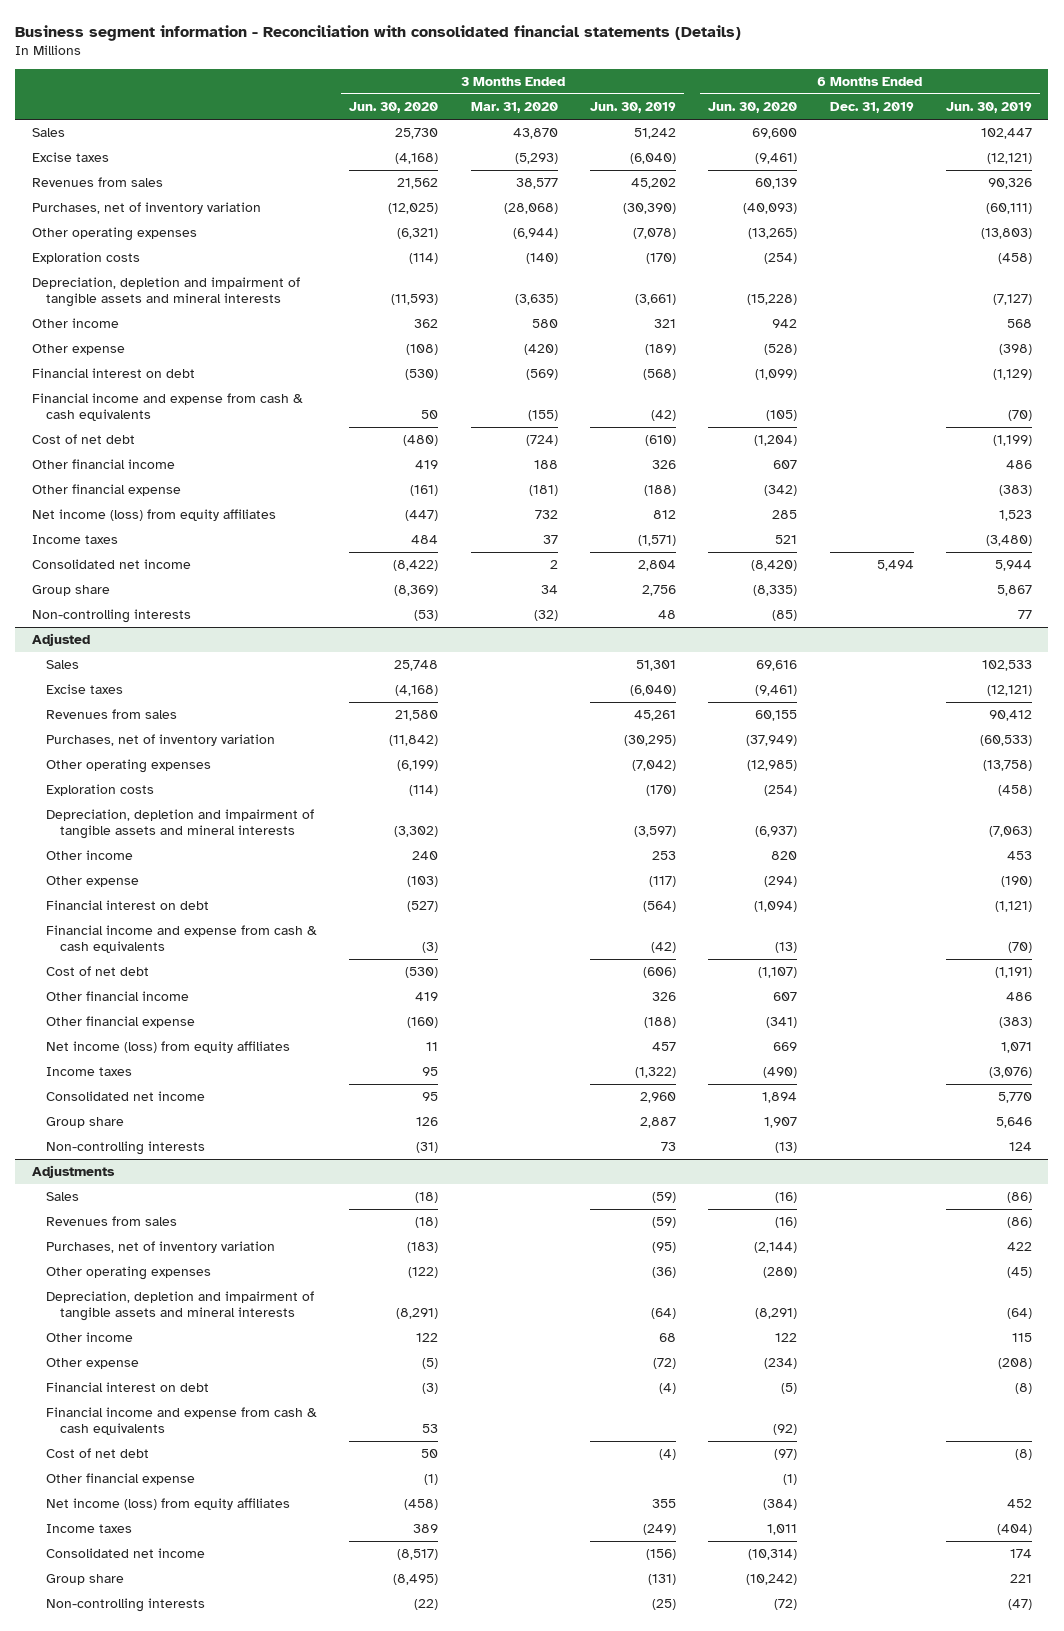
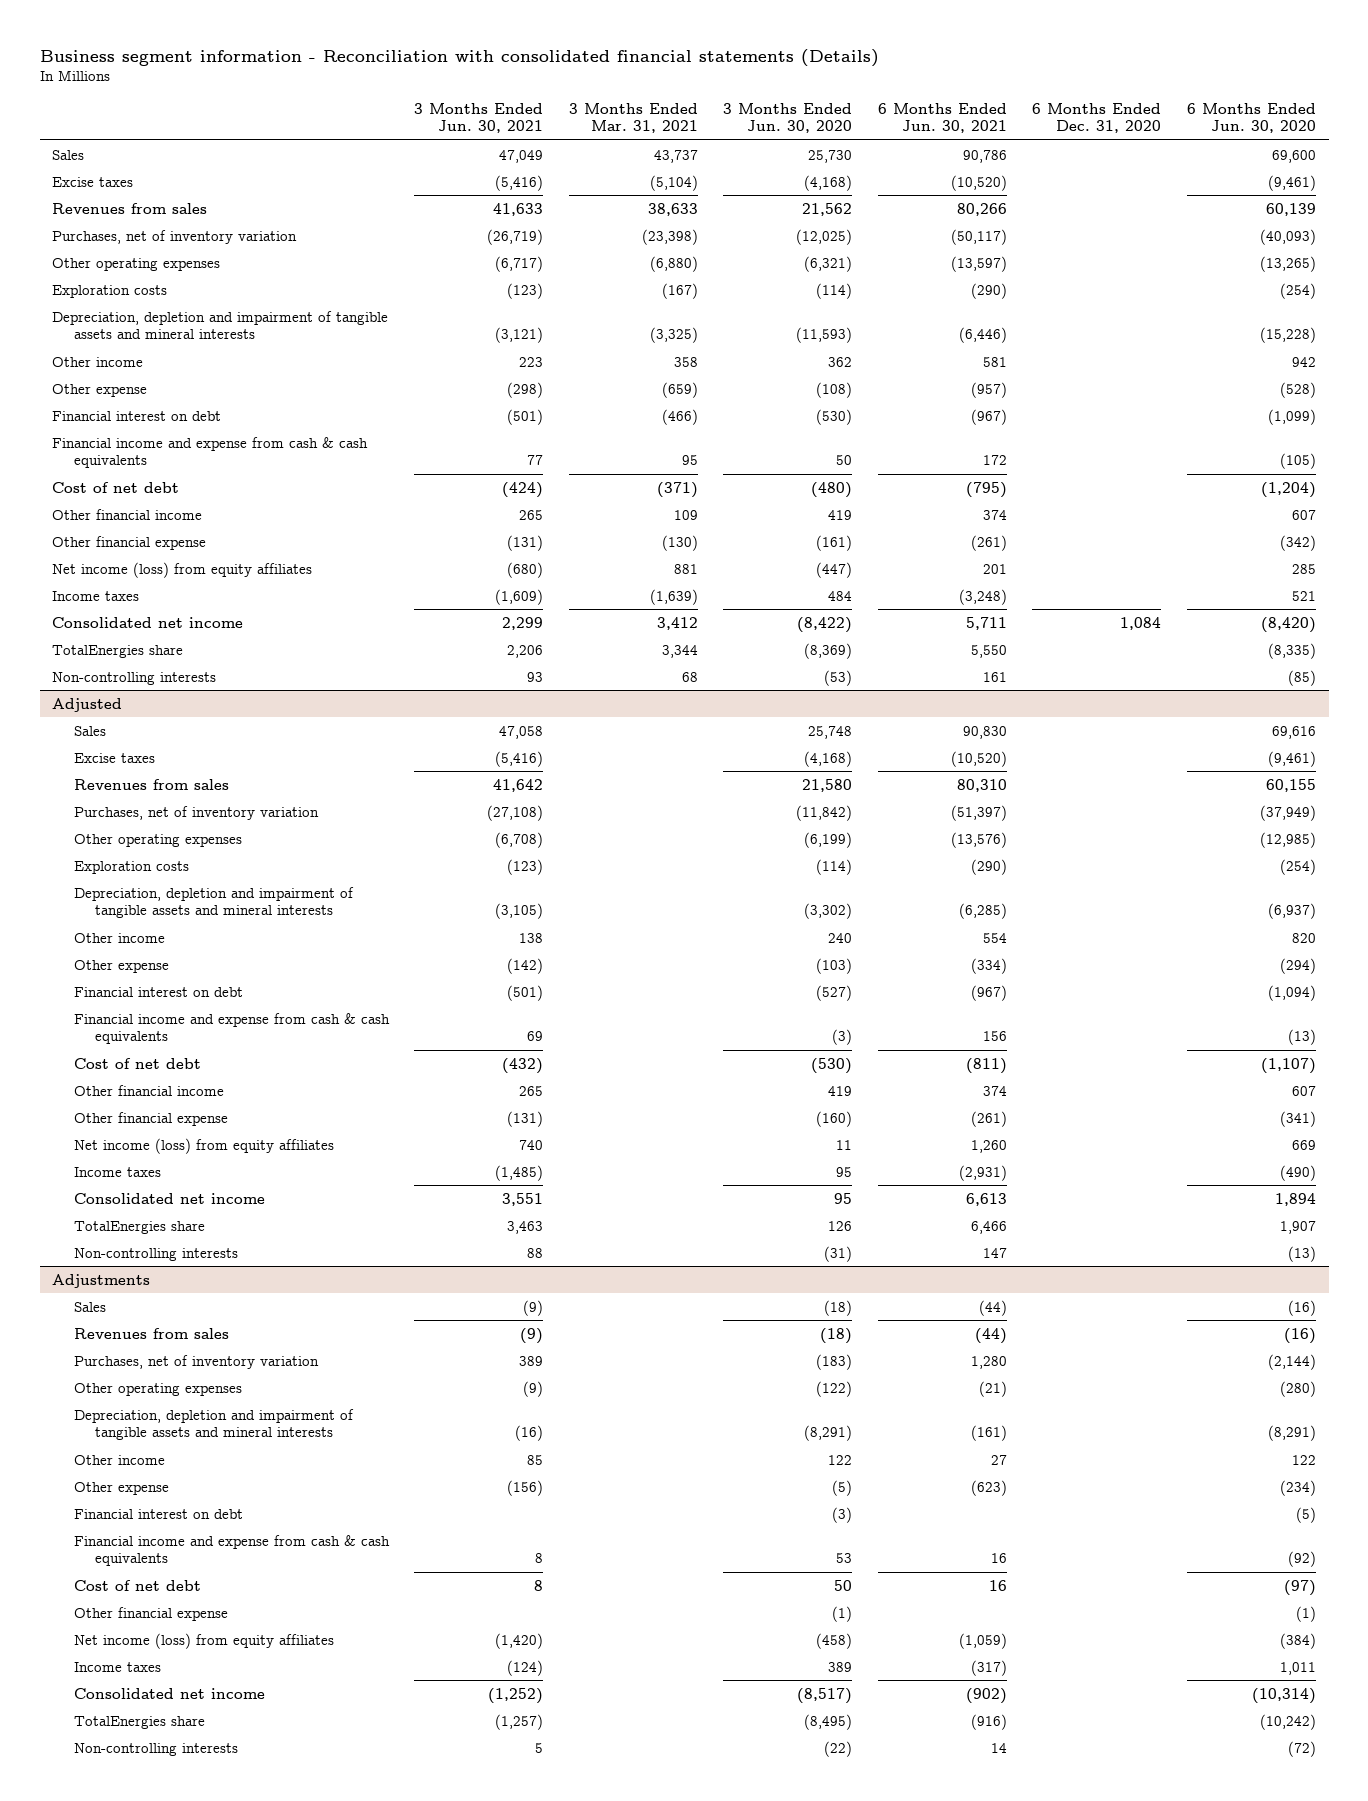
[470,102,558,114] Mar. 31, 2020 -> none
[590,102,677,114] Jun. 30, 2019 -> none
[829,102,914,114] Dec. 31, 2019 -> none
[946,102,1033,114] Jun. 30, 2019 -> none
none -> [414,102,544,134] 3 Months Ended Jun. 30, 2021
none -> [568,102,698,134] 3 Months Ended Mar. 31, 2021
none -> [877,102,1007,134] 6 Months Ended Jun. 30, 2021
none -> [1032,102,1162,134] 6 Months Ended Dec. 31, 2020
[31,585,110,597] Group share -> [52,644,184,658] TotalEnergies share
[45,1117,124,1129] Group share -> [73,1220,205,1234] TotalEnergies share
[45,1574,124,1586] Group share -> [73,1715,205,1729] TotalEnergies share

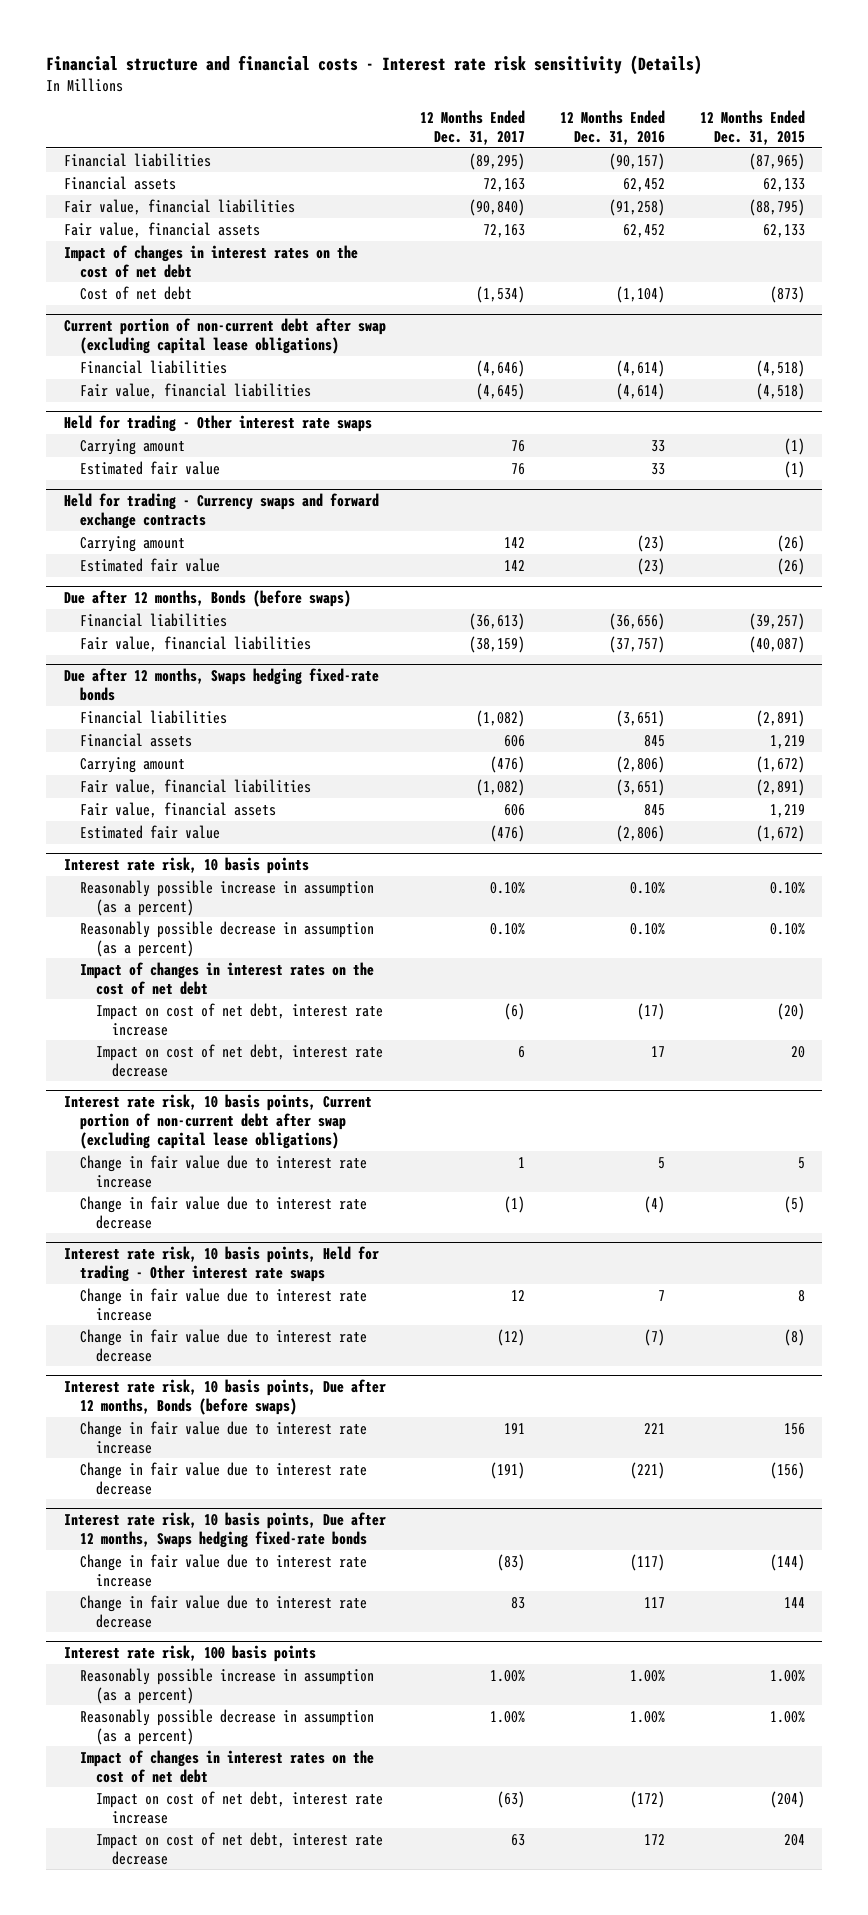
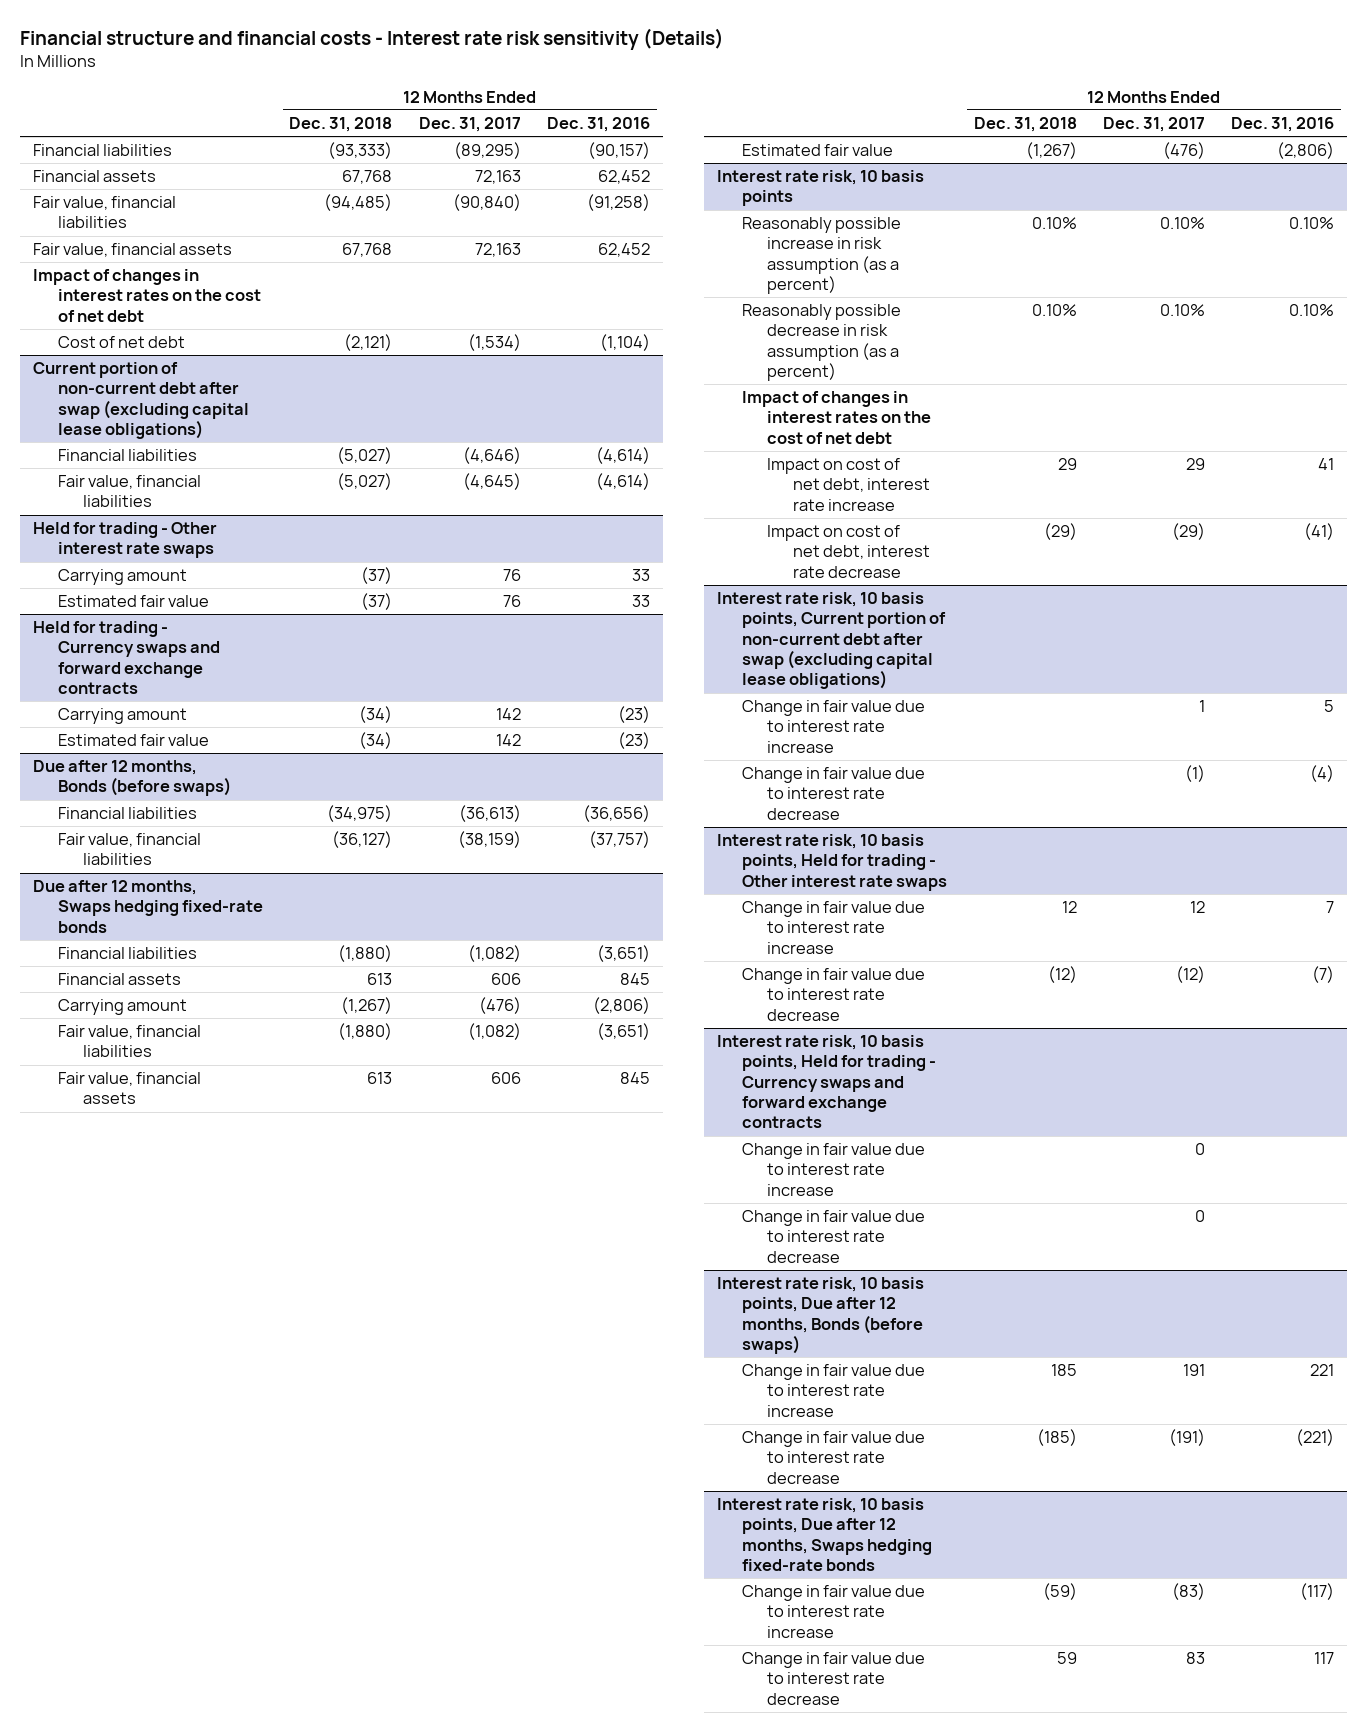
[699,110,805,145] 12 Months Ended Dec. 31, 2015 -> none
none -> [289,116,393,132] Dec. 31, 2018
[79,879,374,916] Reasonably possible increase in assumption (as a percent) -> [742,217,902,295] Reasonably possible increase in risk assumption (as a percent)
[79,920,374,957] Reasonably possible decrease in assumption (as a percent) -> [742,304,902,382] Reasonably possible decrease in risk assumption (as a percent)
[504,1002,526,1020] (6) -> [1185,458,1205,471] 29
[637,1002,666,1020] (17) -> [1318,458,1335,471] 41
[518,1045,526,1058] 6 -> [1171,523,1205,541] (29)
[651,1045,666,1057] 17 -> [1304,523,1335,541] (41)
none -> [717,1035,937,1129] Interest rate risk, 10 basis points, Held for trading - Currency swaps and forward exchange contracts
none -> [742,1143,926,1196] Change in fair value due to interest rate increase
none -> [742,1210,926,1263] Change in fair value due to interest rate decrease
[63,1645,316,1663] Interest rate risk, 100 basis points -> none
[79,1667,374,1704] Reasonably possible increase in assumption (as a percent) -> none
[79,1708,374,1745] Reasonably possible decrease in assumption (as a percent) -> none
[79,1749,374,1783] Impact of changes in interest rates on the cost of net debt -> none
[96,1790,384,1824] Impact on cost of net debt, interest rate increase -> none
[96,1831,384,1865] Impact on cost of net debt, interest rate decrease -> none

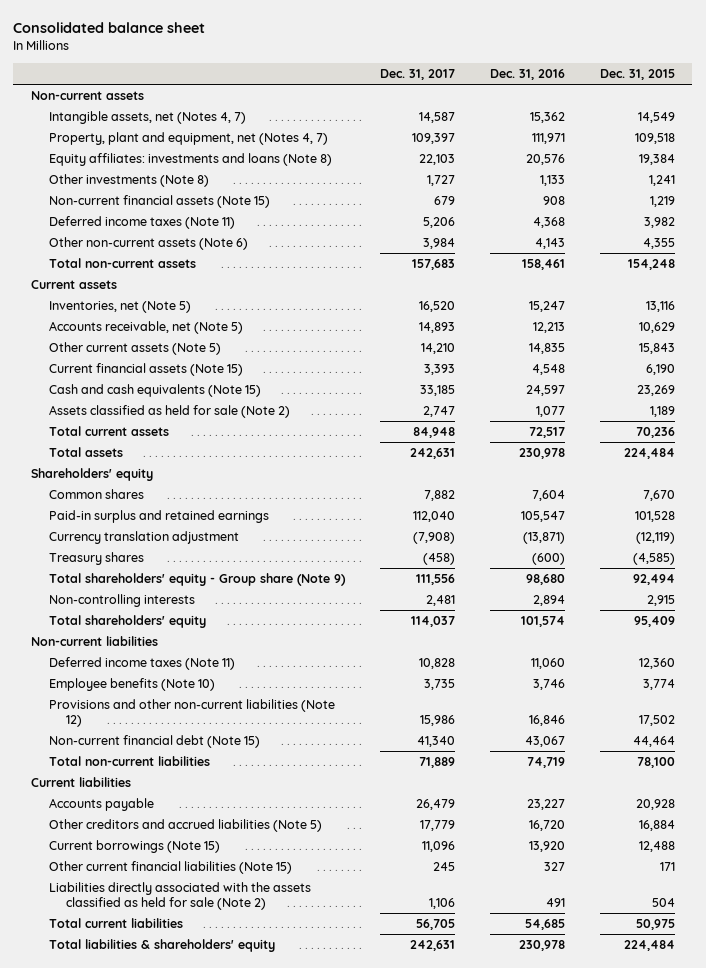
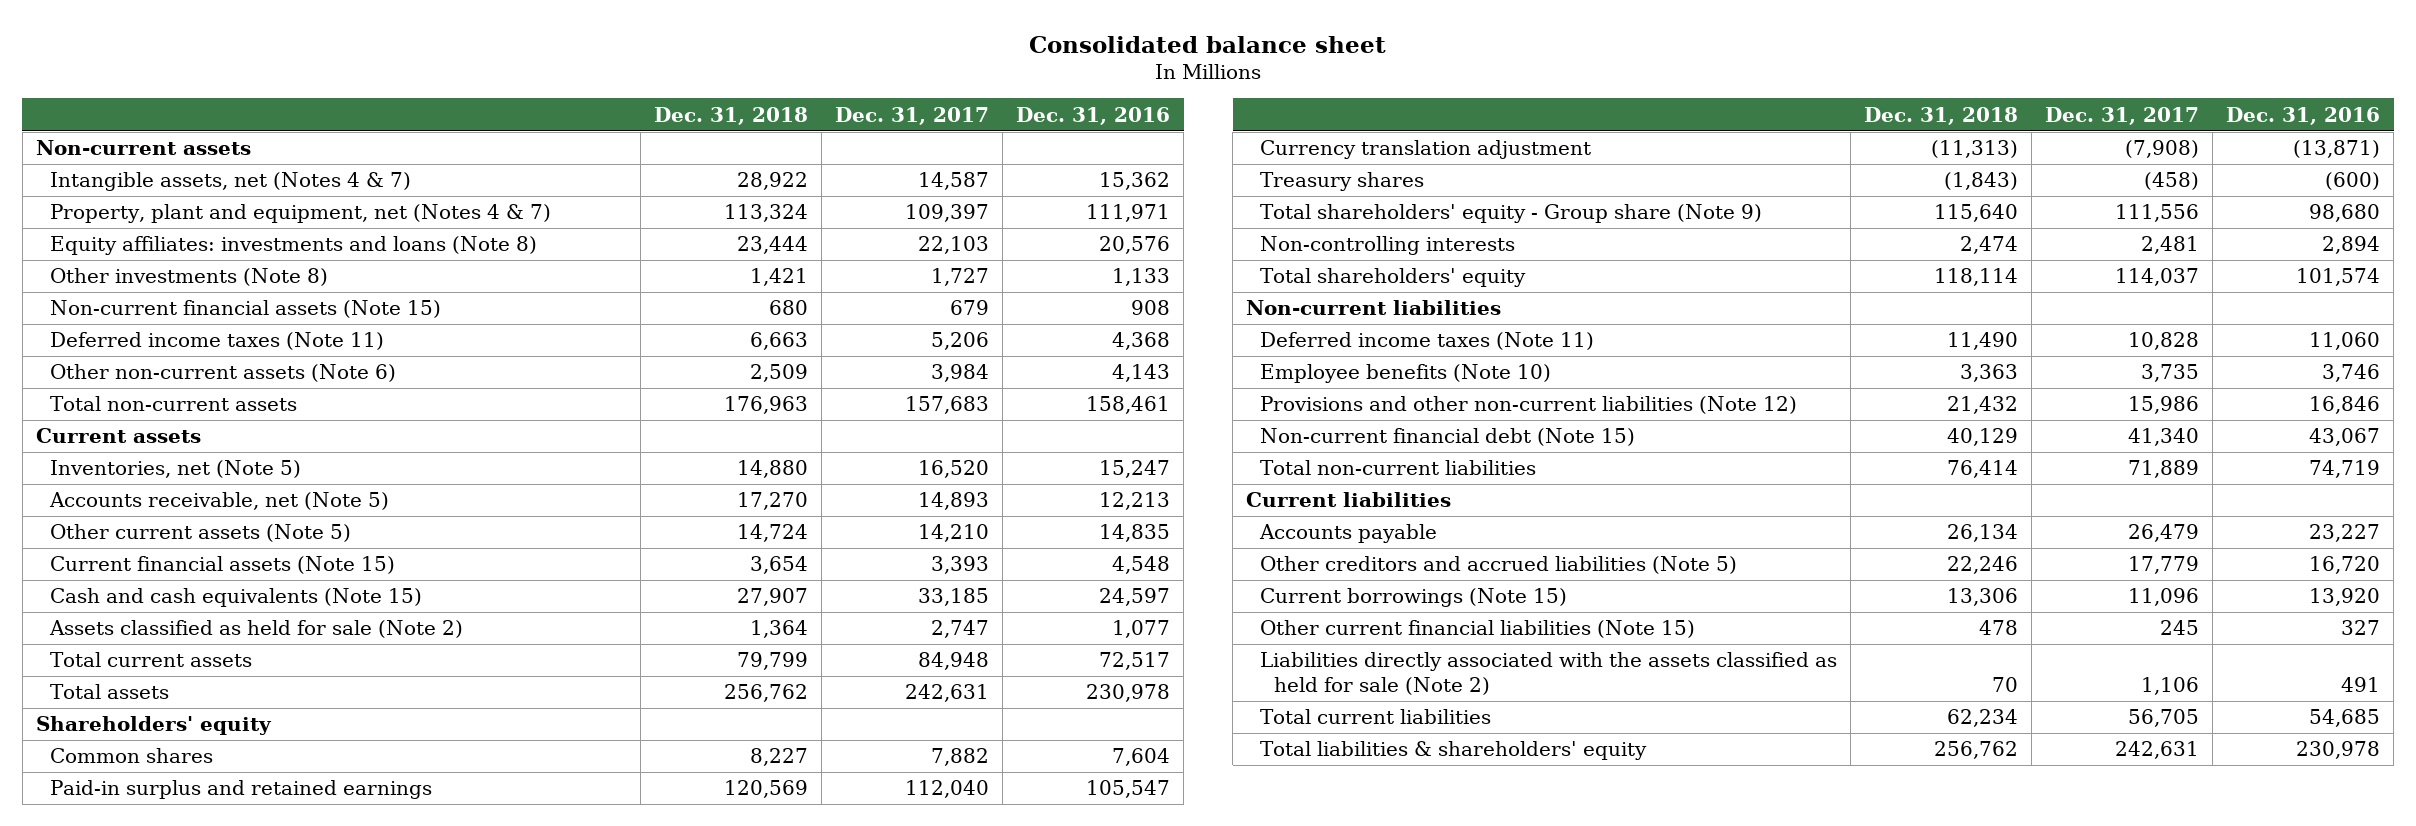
[599,69,675,81] Dec. 31, 2015 -> none
none -> [653,106,808,125] Dec. 31, 2018
[48,111,246,125] Intangible assets, net (Notes 4, 7) -> [49,172,411,192] Intangible assets, net (Notes 4 & 7)
[48,132,328,146] Property, plant and equipment, net (Notes 4, 7) -> [49,204,551,224] Property, plant and equipment, net (Notes 4 & 7)

